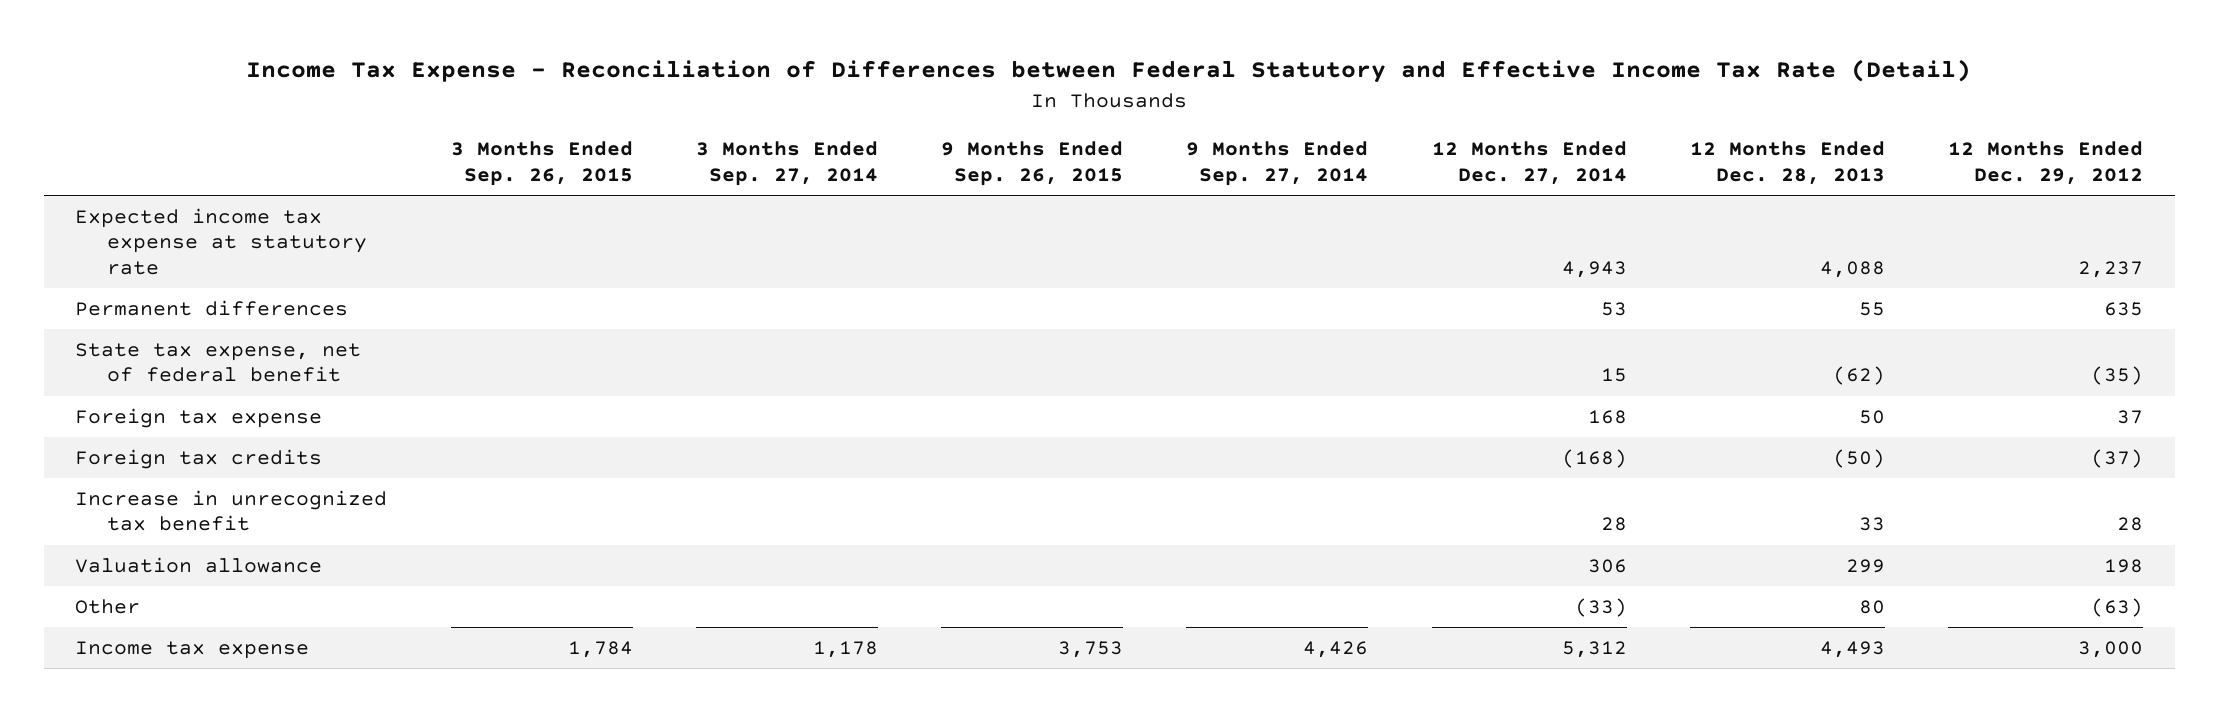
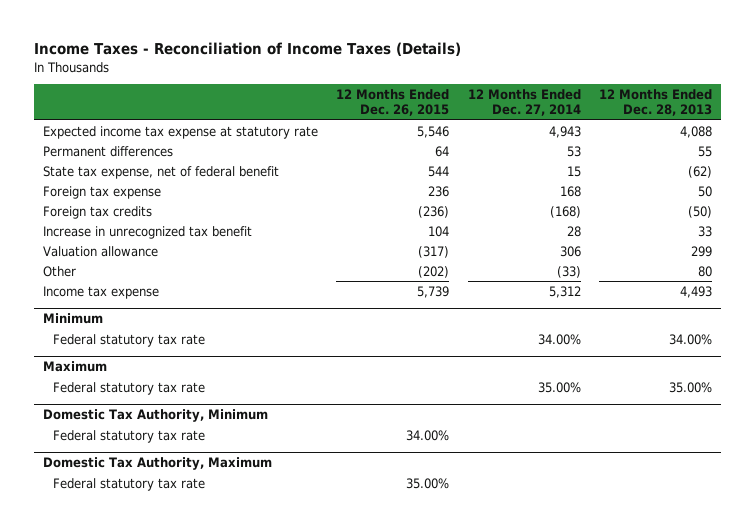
[246,59,1972,84] Income Tax Expense - Reconciliation of Differences between Federal Statutory and Effective Income Tax Rate (Detail) -> [33,42,461,57] Income Taxes - Reconciliation of Income Taxes (Details)
[450,141,633,186] 3 Months Ended Sep. 26, 2015 -> none
[695,141,878,186] 3 Months Ended Sep. 27, 2014 -> none
[941,141,1124,186] 9 Months Ended Sep. 26, 2015 -> none
[1186,141,1369,186] 9 Months Ended Sep. 27, 2014 -> none
[1948,141,2144,185] 12 Months Ended Dec. 29, 2012 -> none
none -> [336,89,450,117] 12 Months Ended Dec. 26, 2015
none -> [43,313,104,325] Minimum
none -> [53,333,206,347] Federal statutory tax rate
none -> [43,361,108,373] Maximum
none -> [53,381,206,395] Federal statutory tax rate
none -> [43,409,269,423] Domestic Tax Authority, Minimum
none -> [53,429,206,443] Federal statutory tax rate
none -> [43,457,273,471] Domestic Tax Authority, Maximum
none -> [53,477,206,491] Federal statutory tax rate

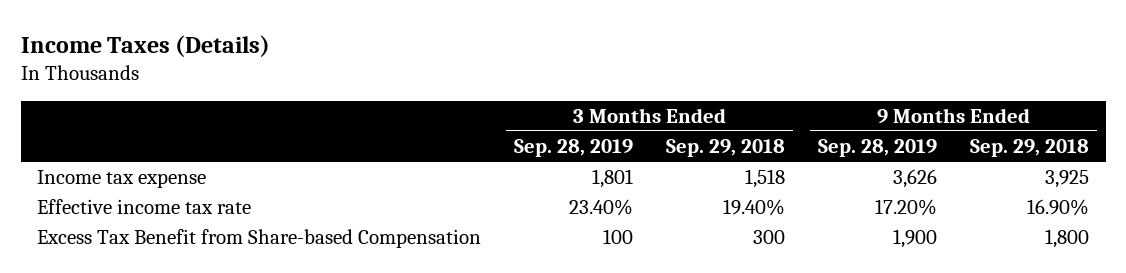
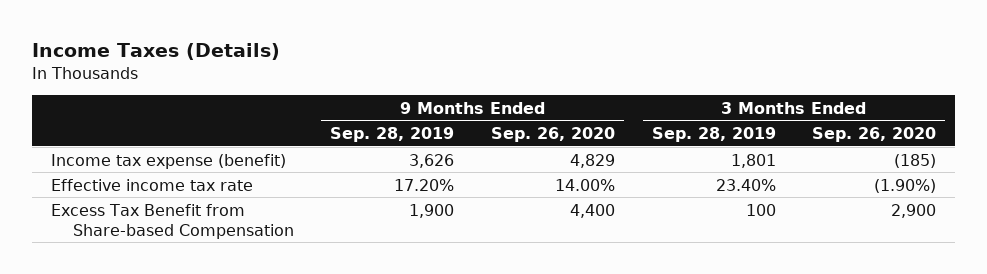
[666,138,786,157] Sep. 29, 2018 -> none
[970,138,1090,157] Sep. 29, 2018 -> none
none -> [491,127,616,143] Sep. 26, 2020
none -> [812,127,937,143] Sep. 26, 2020
[37,170,207,189] Income tax expense -> [50,153,286,169] Income tax expense (benefit)

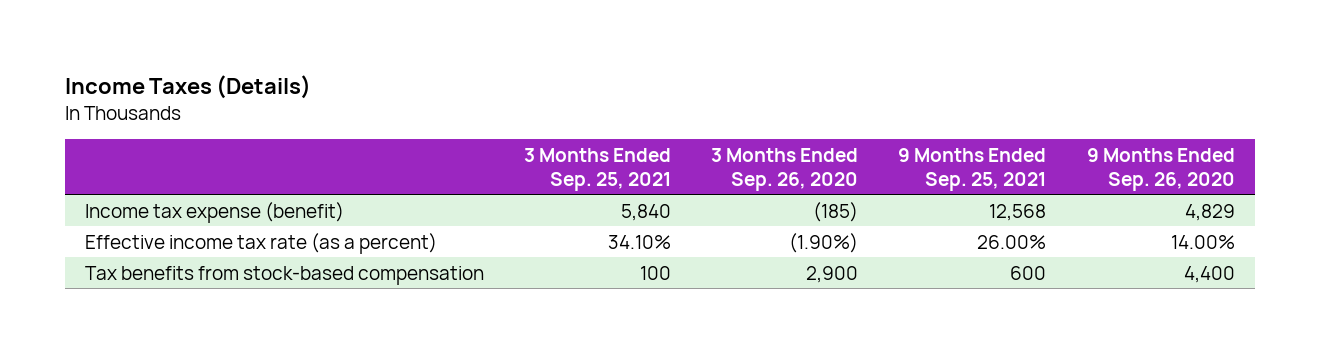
[330,127,455,143] Sep. 28, 2019 -> none
[651,127,776,143] Sep. 28, 2019 -> none
none -> [524,147,672,191] 3 Months Ended Sep. 25, 2021
none -> [898,147,1047,191] 9 Months Ended Sep. 25, 2021
[50,178,253,191] Effective income tax rate -> [84,232,437,254] Effective income tax rate (as a percent)
[50,203,294,239] Excess Tax Benefit from Share-based Compensation -> [84,265,484,285] Tax benefits from stock-based compensation

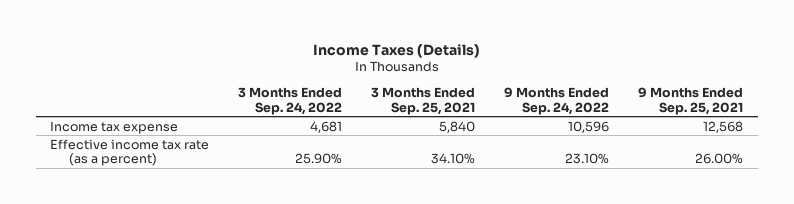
[711,147,859,191] 3 Months Ended Sep. 26, 2020 -> none
[1086,147,1235,191] 9 Months Ended Sep. 26, 2020 -> none
none -> [238,87,343,115] 3 Months Ended Sep. 24, 2022
none -> [504,87,610,115] 9 Months Ended Sep. 24, 2022
[84,201,344,223] Income tax expense (benefit) -> [50,120,179,134] Income tax expense
[84,265,484,285] Tax benefits from stock-based compensation -> none

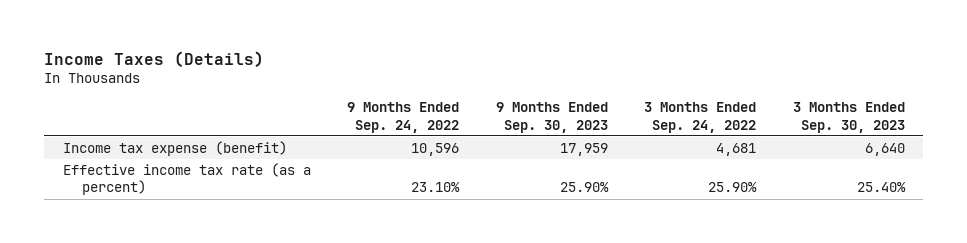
[371,87,476,115] 3 Months Ended Sep. 25, 2021 -> none
[638,87,744,115] 9 Months Ended Sep. 25, 2021 -> none
none -> [495,102,608,133] 9 Months Ended Sep. 30, 2023
none -> [792,102,905,133] 3 Months Ended Sep. 30, 2023
[50,120,179,134] Income tax expense -> [62,141,287,157] Income tax expense (benefit)

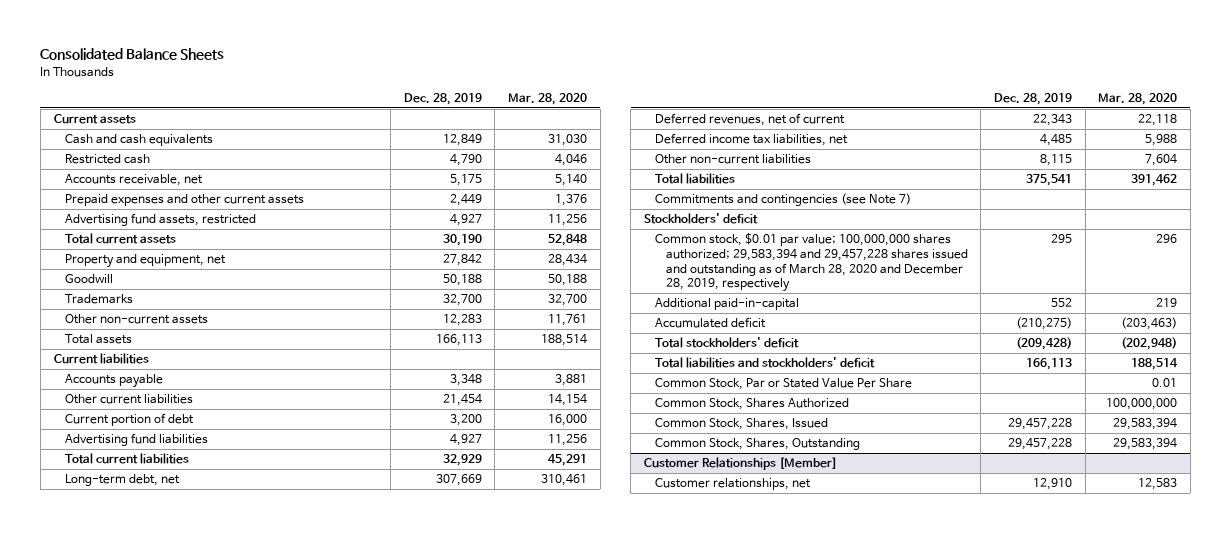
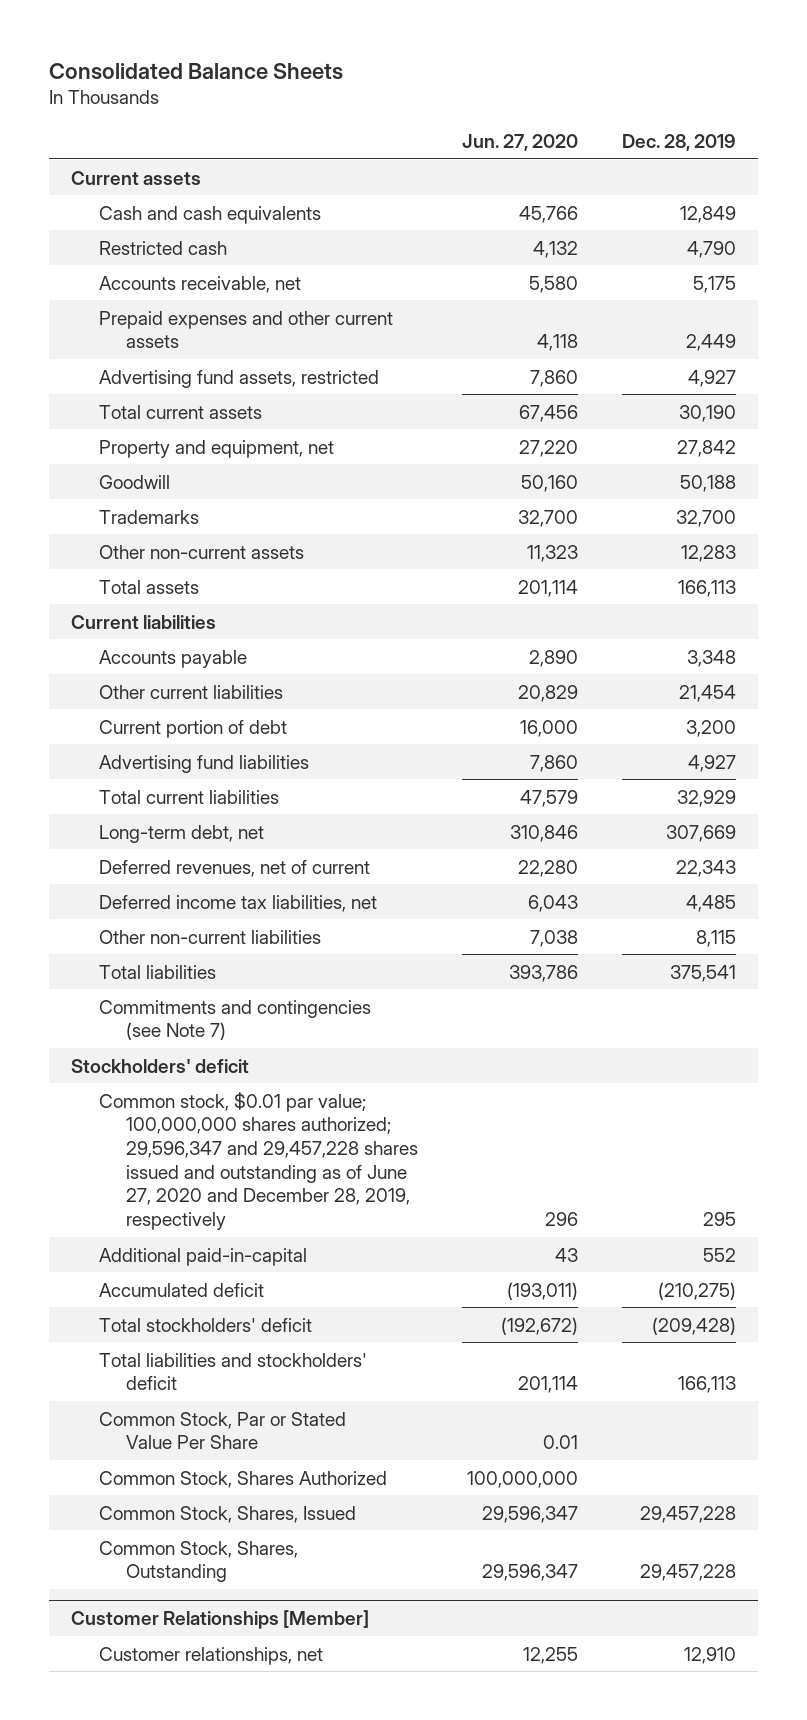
[508,93,588,106] Mar. 28, 2020 -> none
none -> [462,133,579,151] Jun. 27, 2020
[654,233,968,293] Common stock, $0.01 par value; 100,000,000 shares authorized; 29,583,394 and 29,457,228 shares issued and outstanding as of March 28, 2020 and December 28, 2019, respectively -> [98,1091,419,1230] Common stock, $0.01 par value; 100,000,000 shares authorized; 29,596,347 and 29,457,228 shares issued and outstanding as of June 27, 2020 and December 28, 2019, respectively

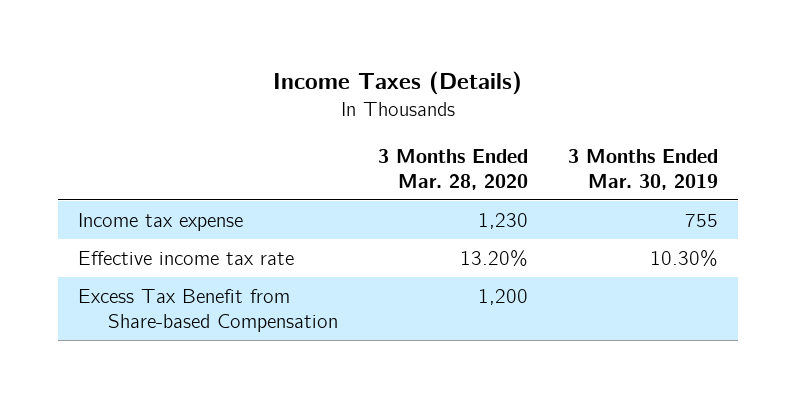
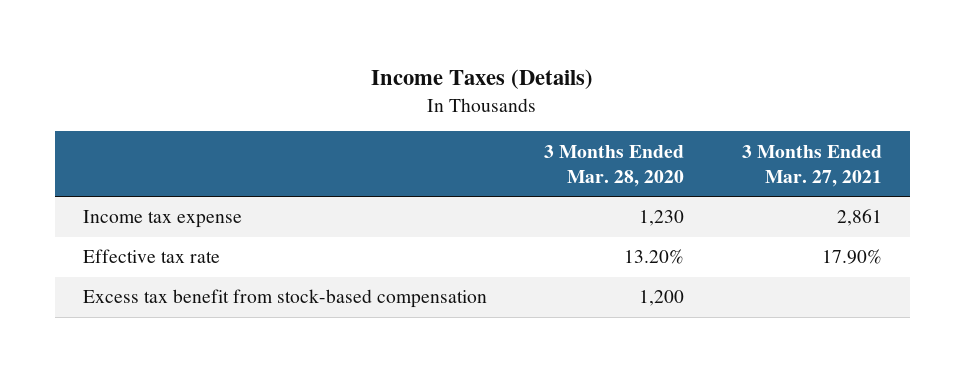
[568,148,719,190] 3 Months Ended Mar. 30, 2019 -> none
none -> [741,144,882,187] 3 Months Ended Mar. 27, 2021
[78,250,295,265] Effective income tax rate -> [83,249,221,264] Effective tax rate
[78,288,338,333] Excess Tax Benefit from Share-based Compensation -> [83,289,488,309] Excess tax benefit from stock-based compensation

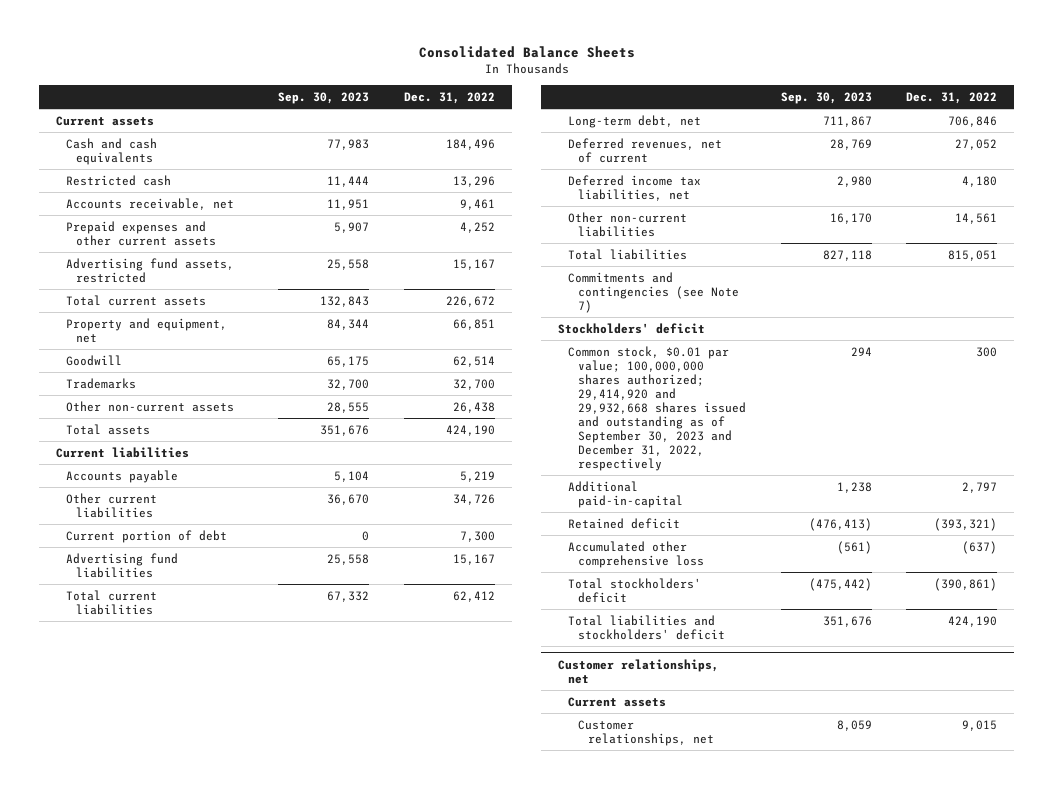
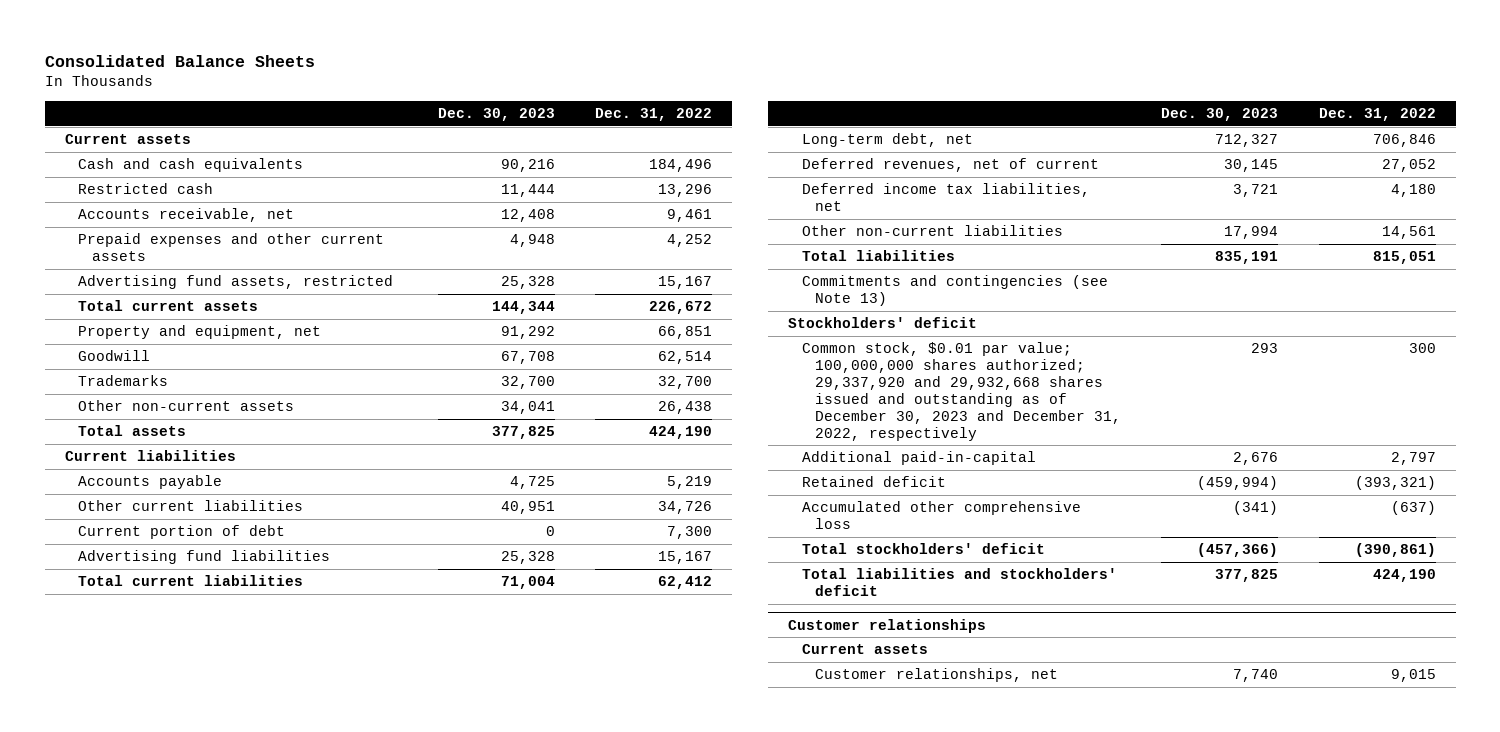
[278,91,370,104] Sep. 30, 2023 -> none
none -> [437,107,555,121] Dec. 30, 2023
[568,271,740,313] Commitments and contingencies (see Note 7) -> [801,275,1108,307] Commitments and contingencies (see Note 13)
[568,345,747,471] Common stock, $0.01 par value; 100,000,000 shares authorized; 29,414,920 and 29,932,668 shares issued and outstanding as of September 30, 2023 and December 31, 2022, respectively -> [801,342,1122,441] Common stock, $0.01 par value; 100,000,000 shares authorized; 29,337,920 and 29,932,668 shares issued and outstanding as of December 30, 2023 and December 31, 2022, respectively
[558,658,720,684] Customer relationships, net -> [788,618,987,633] Customer relationships

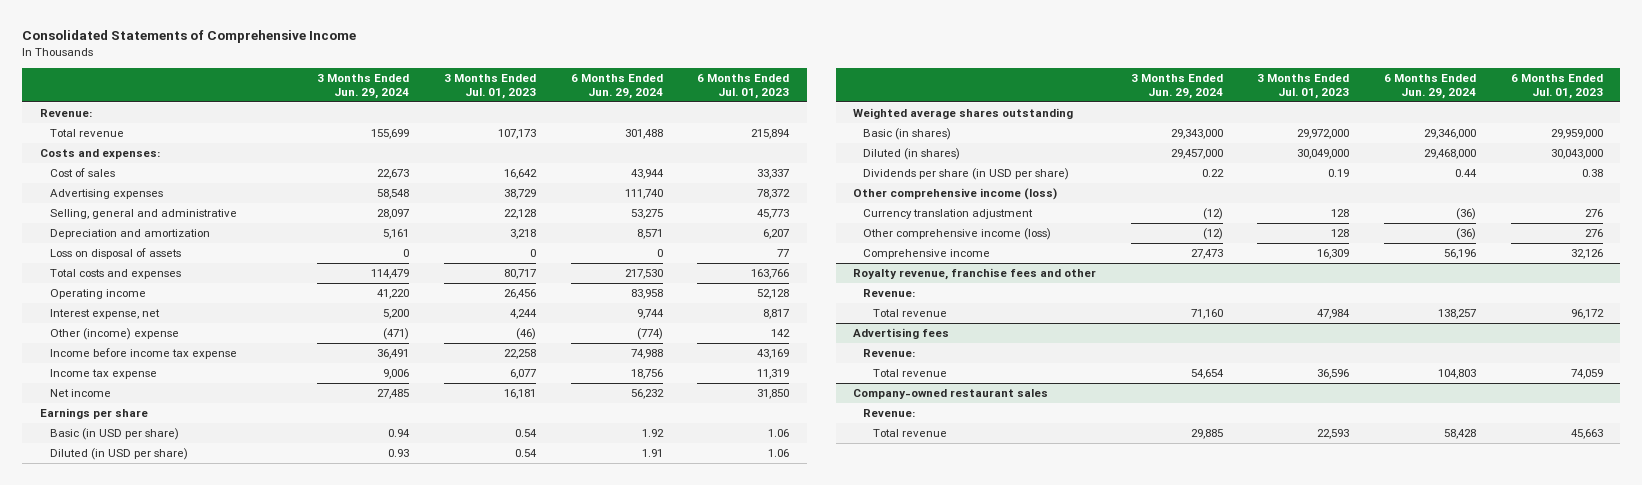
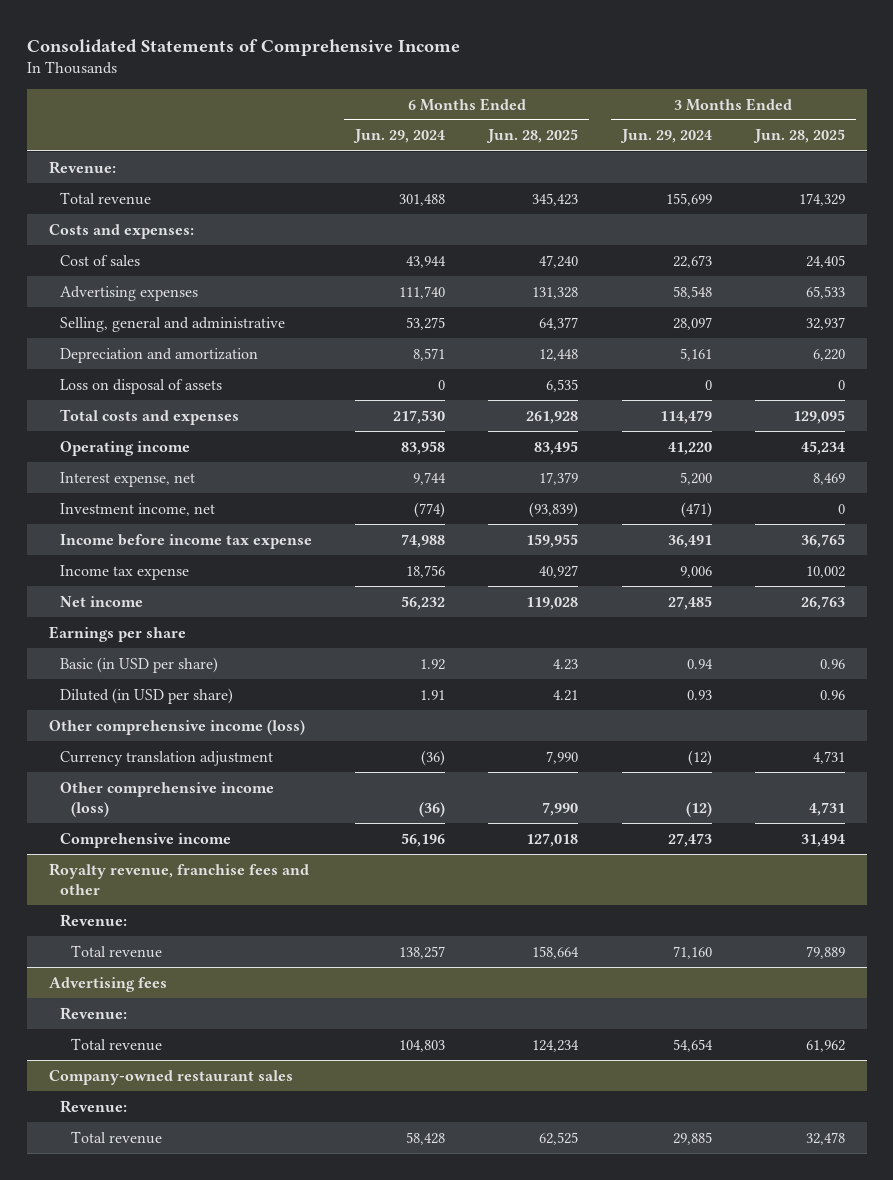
[443,73,536,99] 3 Months Ended Jul. 01, 2023 -> none
[697,73,790,99] 6 Months Ended Jul. 01, 2023 -> none
none -> [486,129,579,144] Jun. 28, 2025
none -> [752,129,845,144] Jun. 28, 2025
[49,328,179,341] Other (income) expense -> [59,502,215,516] Investment income, net
[852,108,1073,120] Weighted average shares outstanding -> none
[863,128,952,141] Basic (in shares) -> none
[863,148,961,161] Diluted (in shares) -> none
[863,168,1070,181] Dividends per share (in USD per share) -> none

